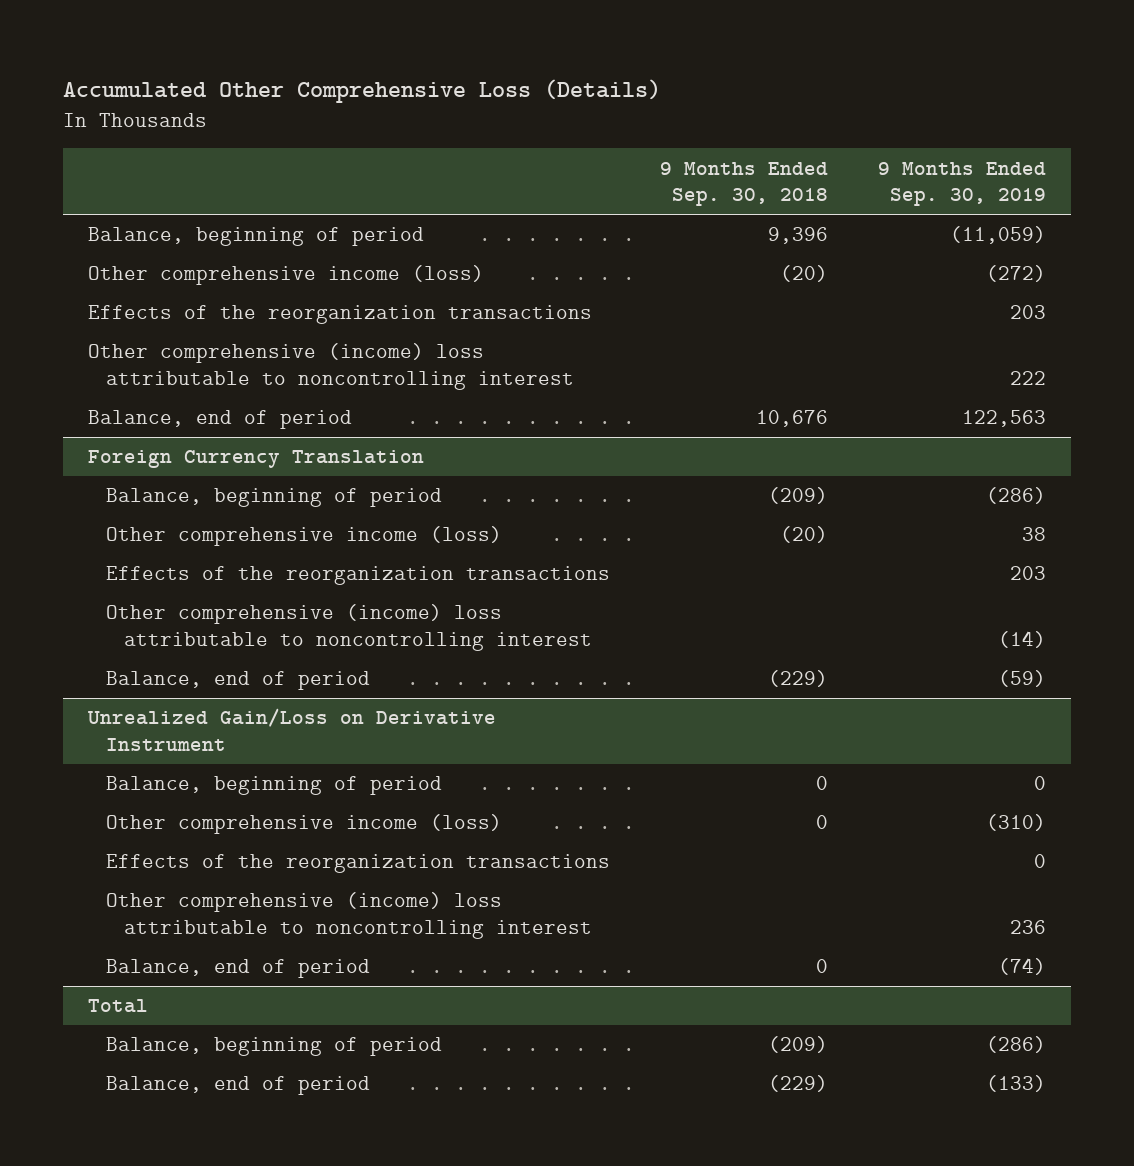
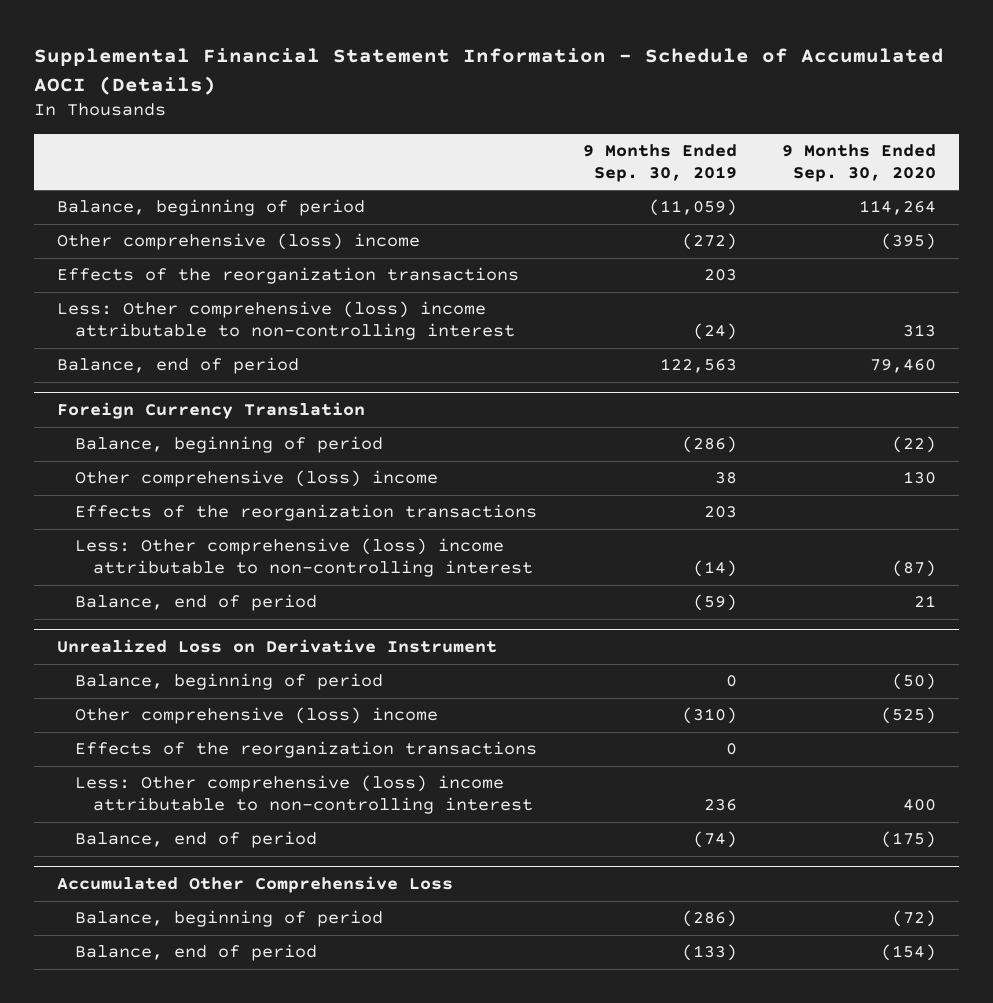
[63,79,662,104] Accumulated Other Comprehensive Loss (Details) -> [34,48,945,95] Supplemental Financial Statement Information - Schedule of Accumulated AOCI (Details)
[659,161,828,207] 9 Months Ended Sep. 30, 2018 -> none
none -> [782,144,937,182] 9 Months Ended Sep. 30, 2020
[88,265,485,286] Other comprehensive income (loss) -> [56,233,420,251] Other comprehensive (loss) income
[88,343,575,390] Other comprehensive (income) loss attributable to noncontrolling interest -> [56,301,515,341] Less: Other comprehensive (loss) income attributable to non-controlling interest
[1009,370,1046,385] 222 -> [692,323,737,341] (24)
[106,526,503,547] Other comprehensive income (loss) -> [74,470,438,488] Other comprehensive (loss) income
[106,604,592,651] Other comprehensive (income) loss attributable to noncontrolling interest -> [74,538,533,578] Less: Other comprehensive (loss) income attributable to non-controlling interest
[87,708,497,751] Unrealized Gain/Loss on Derivative Instrument -> [56,639,497,654] Unrealized Loss on Derivative Instrument
[106,814,503,835] Other comprehensive income (loss) -> [74,707,438,725] Other comprehensive (loss) income
[106,892,592,939] Other comprehensive (income) loss attributable to noncontrolling interest -> [74,775,533,815] Less: Other comprehensive (loss) income attributable to non-controlling interest
[88,999,149,1014] Total -> [56,876,453,894] Accumulated Other Comprehensive Loss

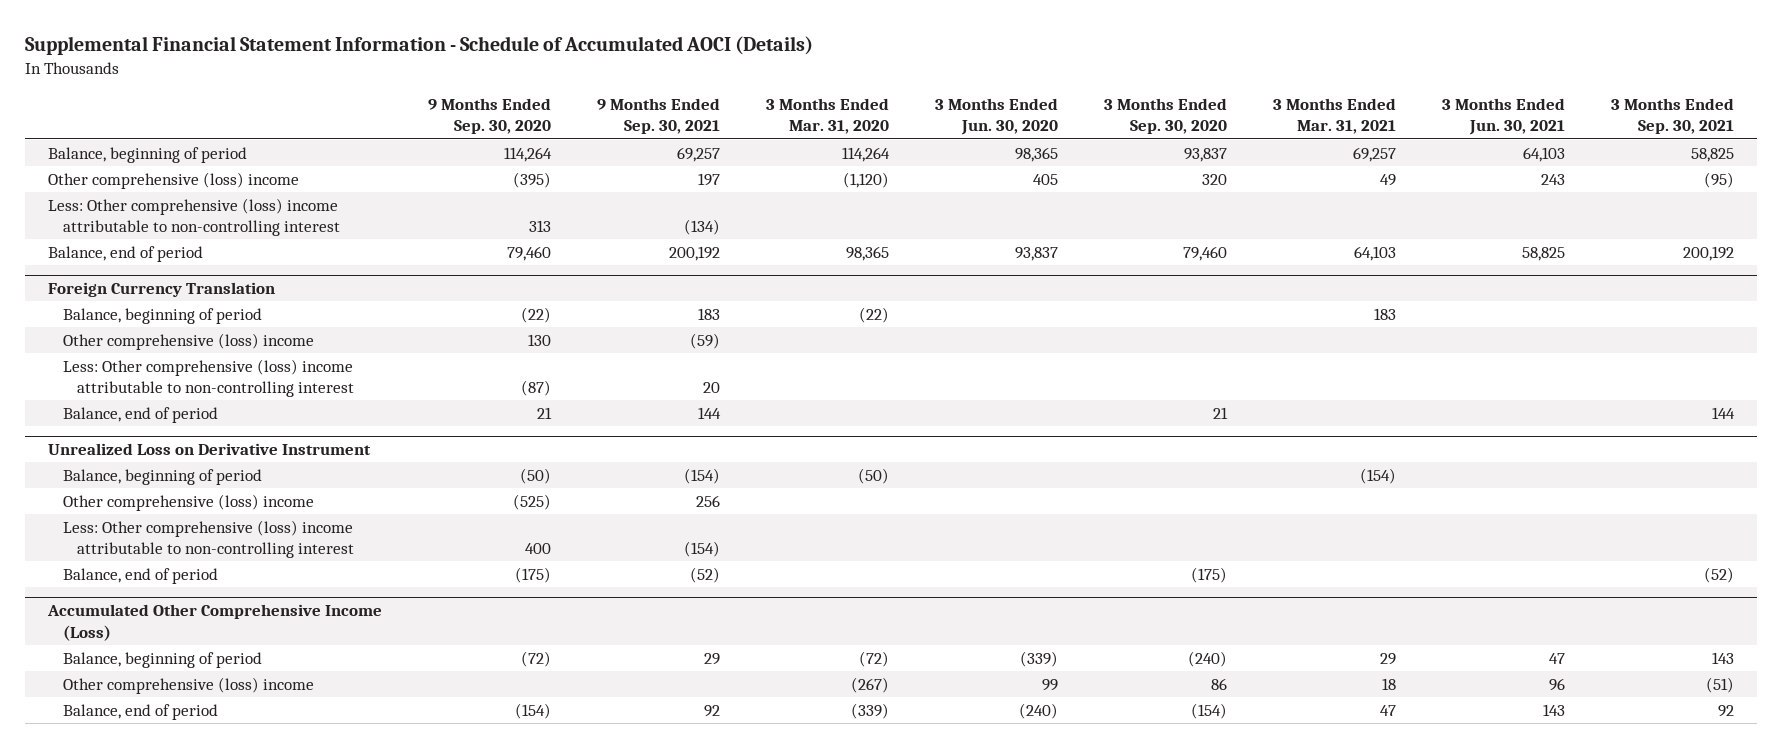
[582,144,737,182] 9 Months Ended Sep. 30, 2019 -> none
none -> [596,97,720,135] 9 Months Ended Sep. 30, 2021
none -> [765,97,889,135] 3 Months Ended Mar. 31, 2020
none -> [935,97,1059,136] 3 Months Ended Jun. 30, 2020
none -> [1104,97,1228,135] 3 Months Ended Sep. 30, 2020
none -> [1273,97,1397,135] 3 Months Ended Mar. 31, 2021
none -> [1442,97,1566,136] 3 Months Ended Jun. 30, 2021
none -> [1611,97,1735,135] 3 Months Ended Sep. 30, 2021
[56,267,519,285] Effects of the reorganization transactions -> none
[74,504,537,522] Effects of the reorganization transactions -> none
[74,741,537,759] Effects of the reorganization transactions -> none
[56,876,453,894] Accumulated Other Comprehensive Loss -> [46,604,382,641] Accumulated Other Comprehensive Income (Loss)
none -> [62,676,314,694] Other comprehensive (loss) income

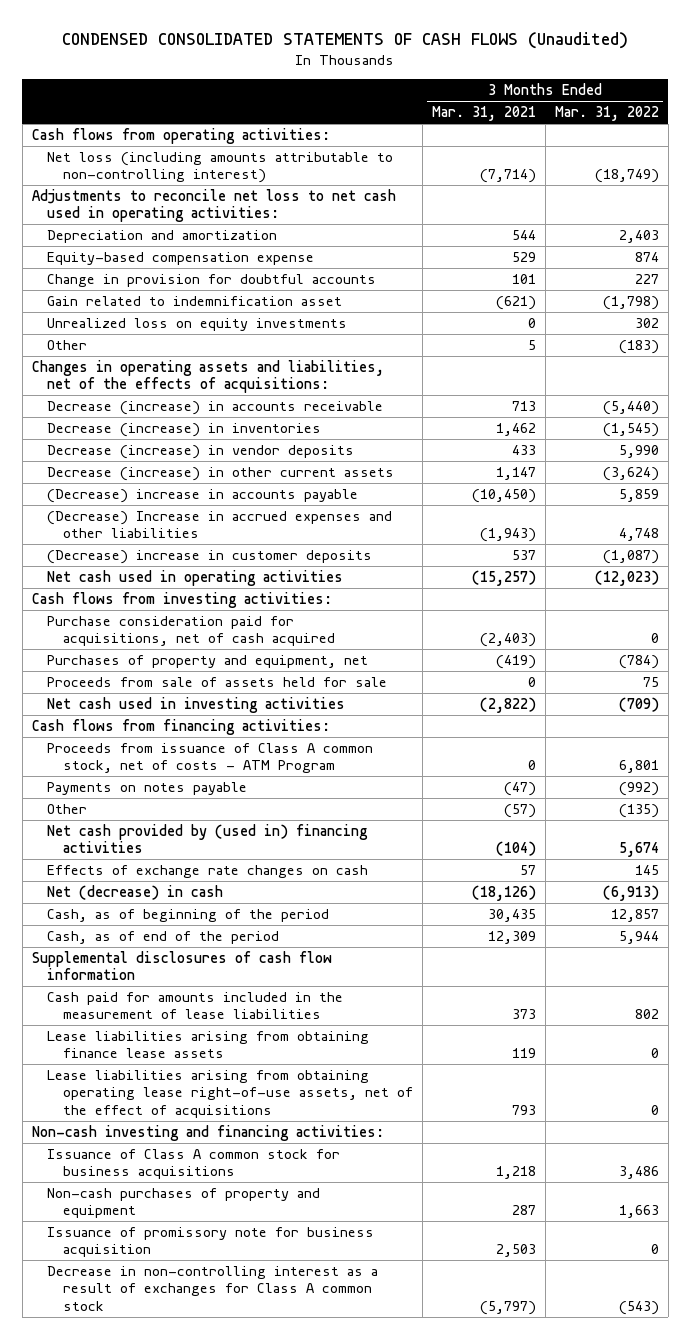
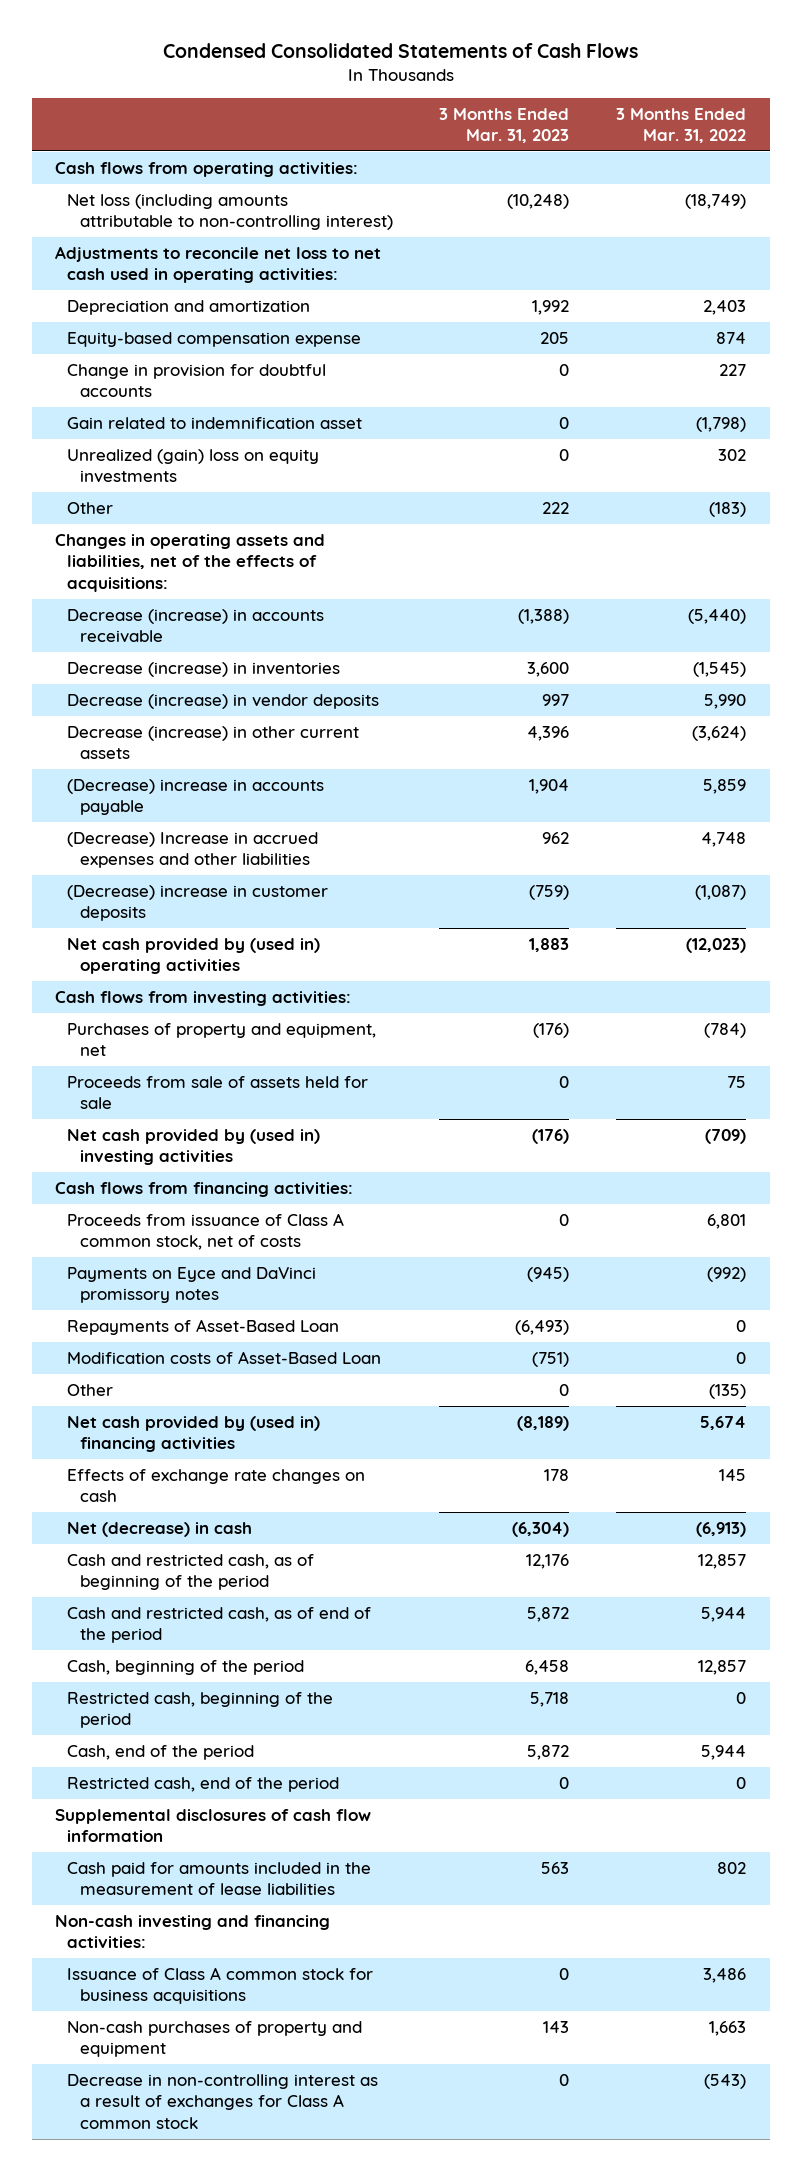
[62,31,629,49] CONDENSED CONSOLIDATED STATEMENTS OF CASH FLOWS (Unaudited) -> [162,42,638,58] Condensed Consolidated Statements of Cash Flows
[431,106,536,122] Mar. 31, 2021 -> none
none -> [439,107,570,143] 3 Months Ended Mar. 31, 2023
[47,318,348,332] Unrealized loss on equity investments -> [67,448,320,484] Unrealized (gain) loss on equity investments
[47,570,344,587] Net cash used in operating activities -> [67,937,321,975] Net cash provided by (used in) operating activities
[47,616,335,647] Purchase consideration paid for acquisitions, net of cash acquired -> none
[47,697,346,714] Net cash used in investing activities -> [67,1128,321,1166] Net cash provided by (used in) investing activities
[47,743,374,774] Proceeds from issuance of Class A common stock, net of costs - ATM Program -> [67,1212,345,1251] Proceeds from issuance of Class A common stock, net of costs
[47,782,248,796] Payments on notes payable -> [67,1266,317,1304] Payments on Eyce and DaVinci promissory notes
none -> [67,1318,340,1335] Repayments of Asset-Based Loan
none -> [67,1350,382,1364] Modification costs of Asset-Based Loan
[47,909,330,923] Cash, as of beginning of the period -> [67,1553,315,1591] Cash and restricted cash, as of beginning of the period
[47,931,280,945] Cash, as of end of the period -> [67,1606,372,1644] Cash and restricted cash, as of end of the period
none -> [67,1659,305,1675] Cash, beginning of the period
none -> [67,1691,334,1729] Restricted cash, beginning of the period
none -> [67,1744,255,1760] Cash, end of the period
none -> [67,1776,340,1792] Restricted cash, end of the period
[47,1031,370,1059] Lease liabilities arising from obtaining finance lease assets -> none
[47,1070,413,1118] Lease liabilities arising from obtaining operating lease right-of-use assets, net of the effect of acquisitions -> none
[47,1227,375,1258] Issuance of promissory note for business acquisition -> none

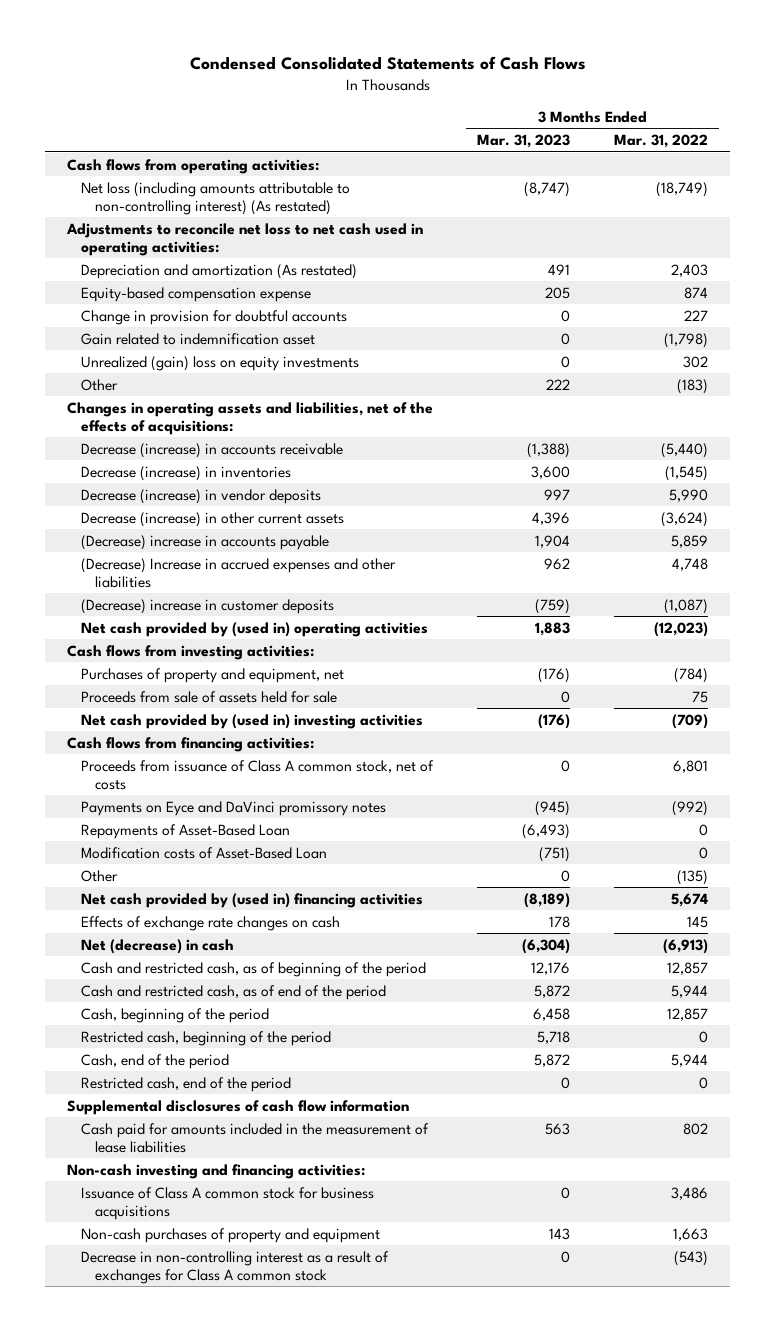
[67,193,393,231] Net loss (including amounts attributable to non-controlling interest) -> [81,181,351,215] Net loss (including amounts attributable to non-controlling interest) (As restated)
[507,193,570,209] (10,248) -> [524,181,571,197] (8,747)
[67,299,311,315] Depreciation and amortization -> [81,263,358,279] Depreciation and amortization (As restated)
[532,299,570,315] 1,992 -> [548,263,571,275] 491

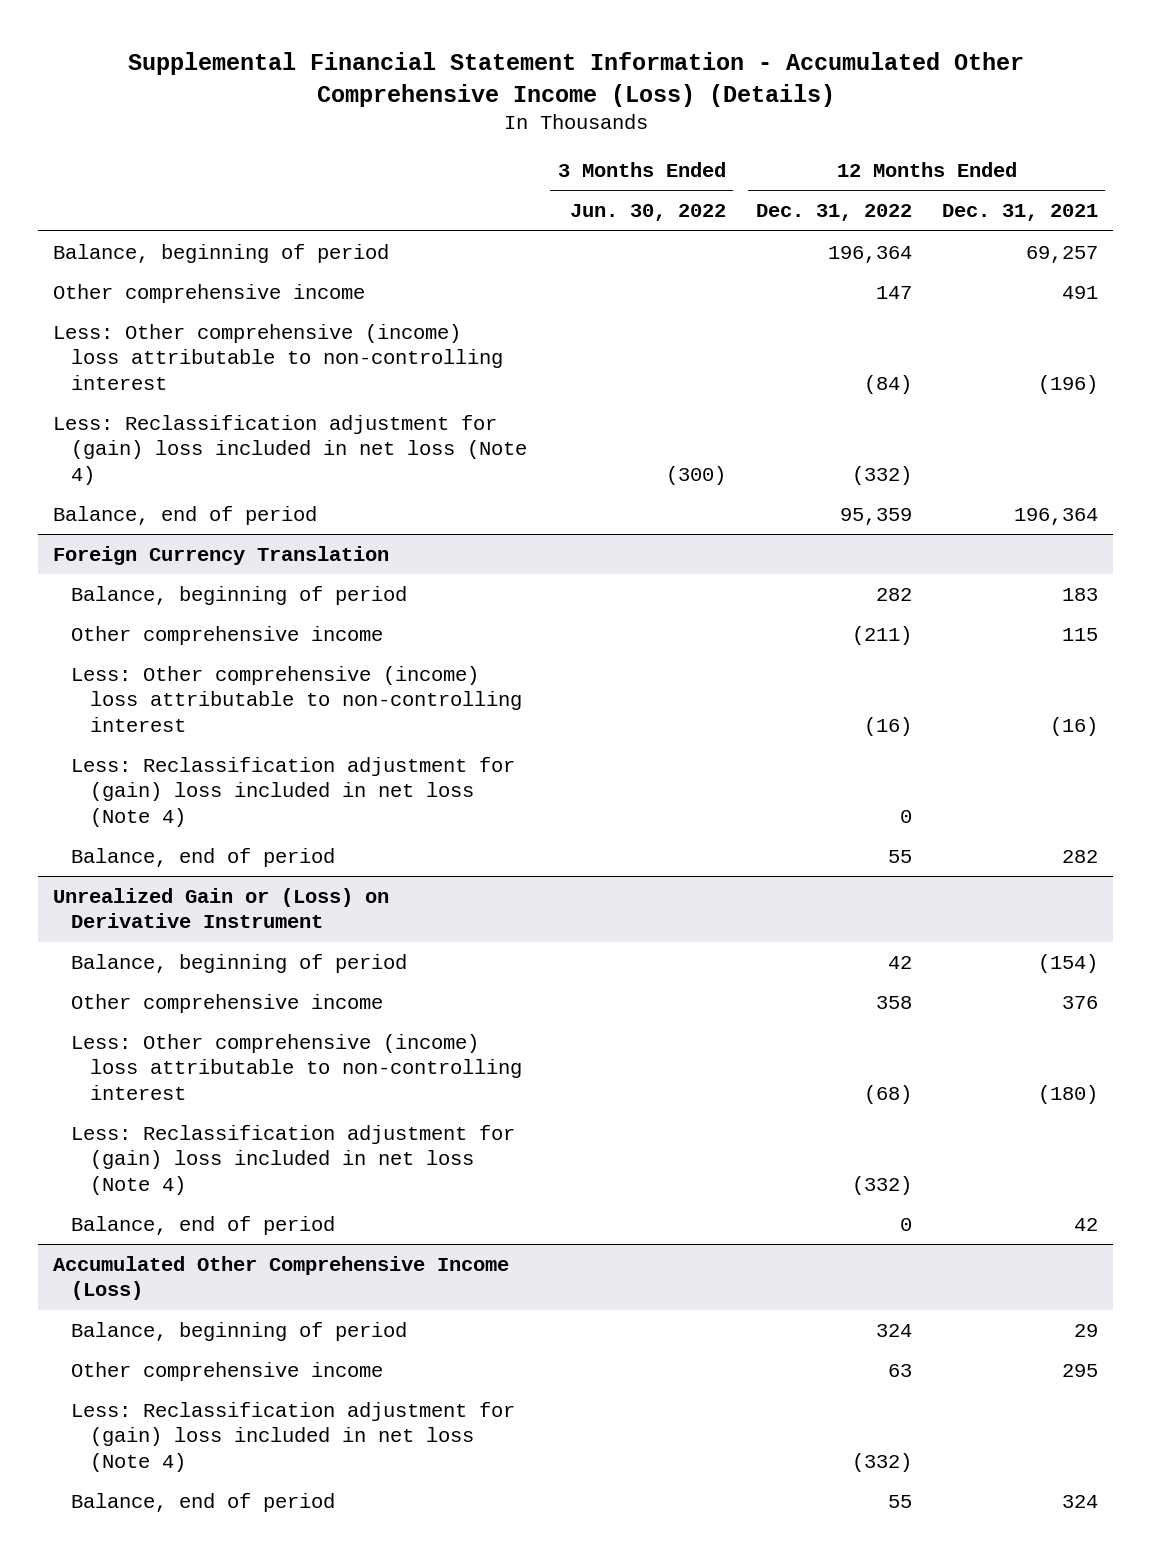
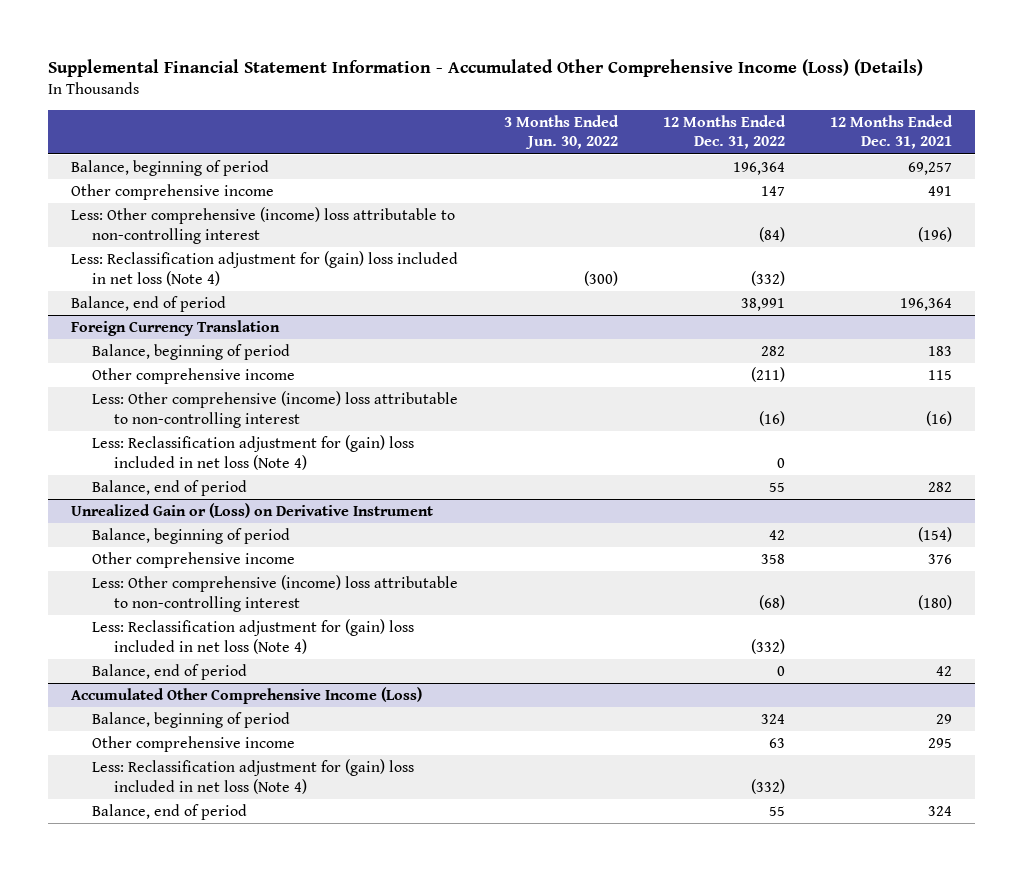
[839,507,912,525] 95,359 -> [740,298,785,312] 38,991

